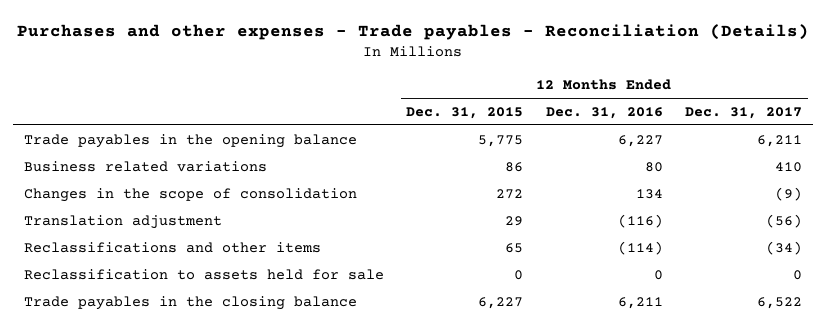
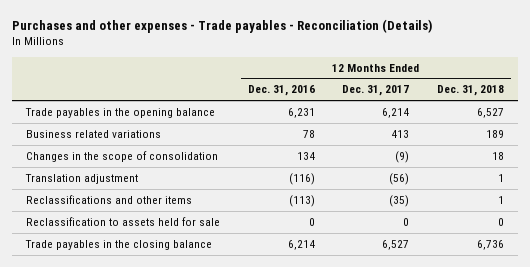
[406,106,524,119] Dec. 31, 2015 -> none
none -> [437,85,505,97] Dec. 31, 2018
[617,134,663,147] 6,227 -> [287,107,315,118] 6,231
[757,134,803,147] 6,211 -> [382,107,410,118] 6,214
[644,161,663,172] 80 -> [302,129,315,138] 78
[775,161,803,172] 410 -> [391,129,410,138] 413
[617,240,663,255] (114) -> [288,194,315,207] (113)
[766,240,803,255] (34) -> [389,194,410,207] (35)
[617,296,663,309] 6,211 -> [287,239,315,250] 6,214
[757,296,803,309] 6,522 -> [382,239,410,250] 6,527

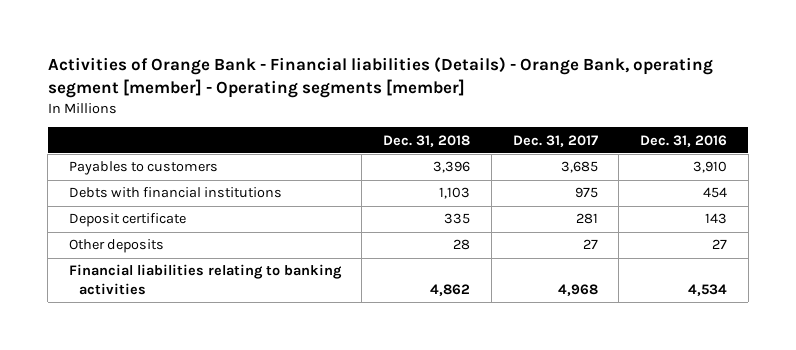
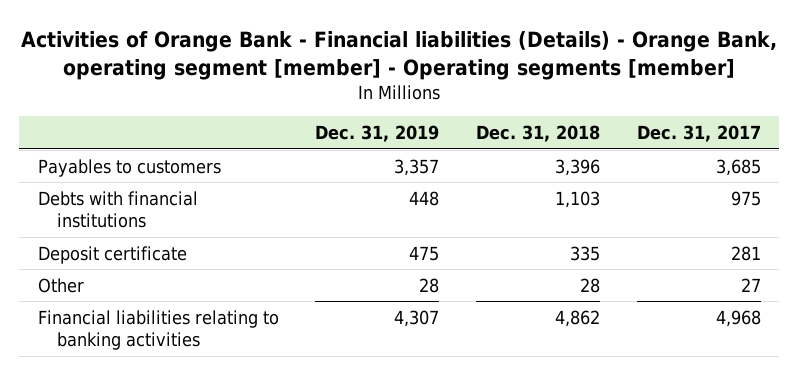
[640,134,728,147] Dec. 31, 2016 -> none
none -> [315,125,440,143] Dec. 31, 2019
[68,239,164,254] Other deposits -> [37,277,84,293] Other

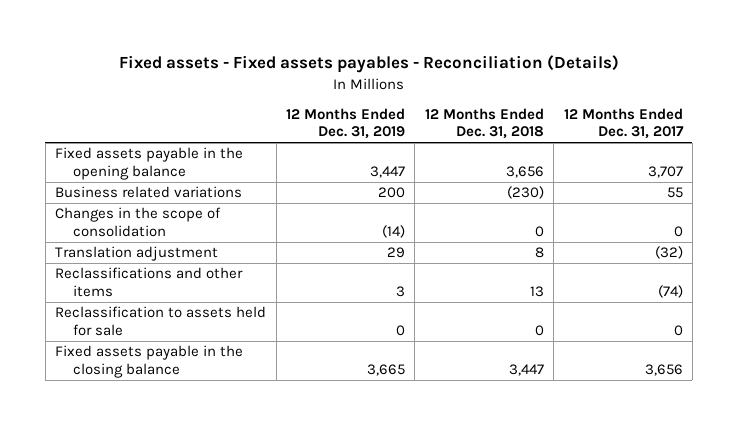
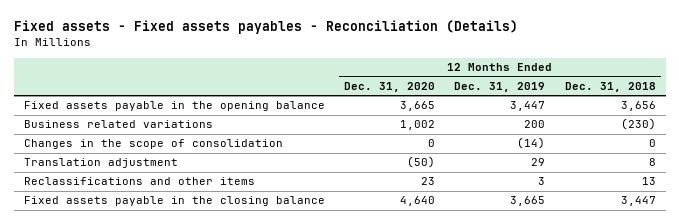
[563,107,684,140] 12 Months Ended Dec. 31, 2017 -> none
none -> [343,81,435,92] Dec. 31, 2020
[55,306,267,336] Reclassification to assets held for sale -> none

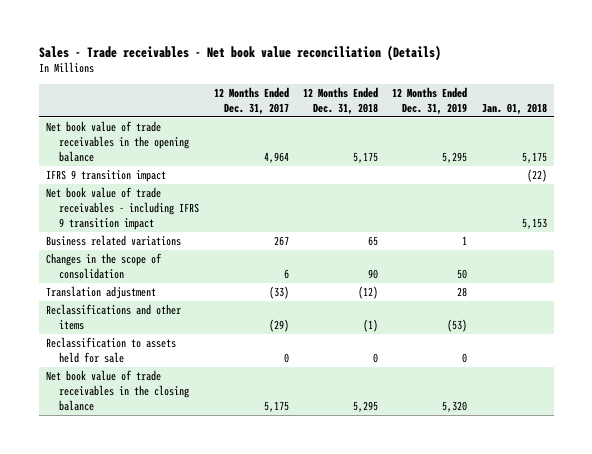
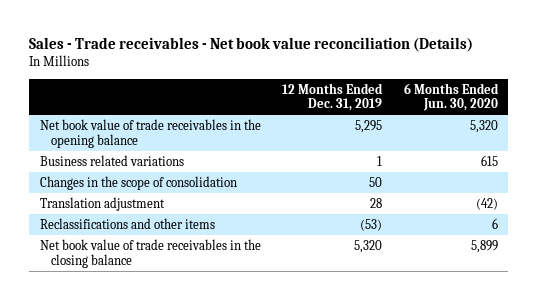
[213,86,289,115] 12 Months Ended Dec. 31, 2017 -> none
[302,86,378,115] 12 Months Ended Dec. 31, 2018 -> none
[481,102,547,115] Jan. 01, 2018 -> none
none -> [403,82,499,112] 6 Months Ended Jun. 30, 2020
[45,170,166,183] IFRS 9 transition impact -> none
[45,187,200,230] Net book value of trade receivables - including IFRS 9 transition impact -> none
[45,337,176,363] Reclassification to assets held for sale -> none

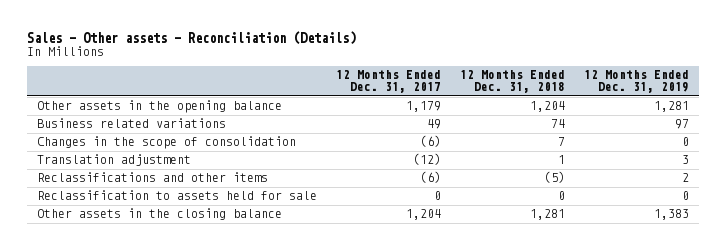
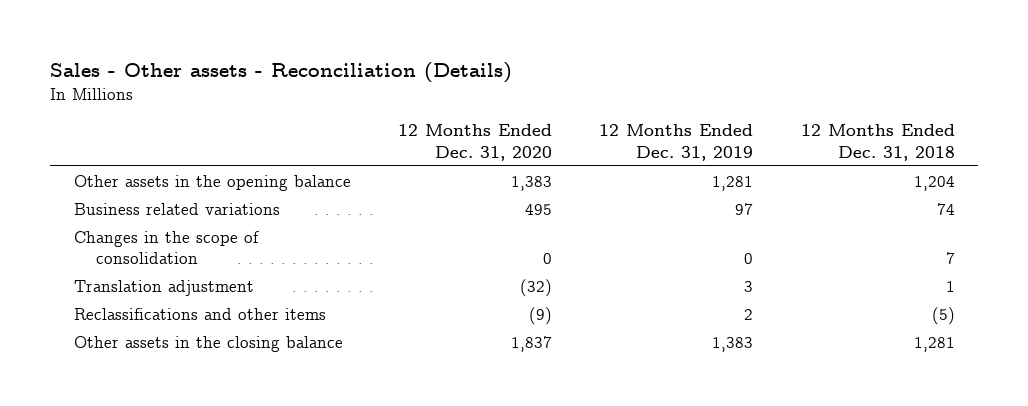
[336,70,442,94] 12 Months Ended Dec. 31, 2017 -> none
none -> [398,124,553,162] 12 Months Ended Dec. 31, 2020
[37,190,318,201] Reclassification to assets held for sale -> none

